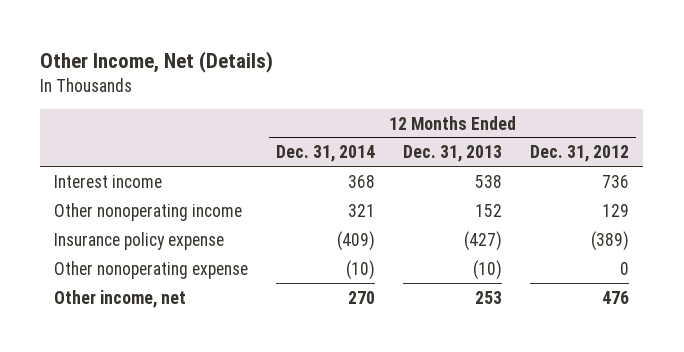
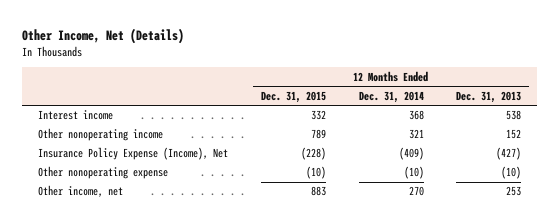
[530,145,630,163] Dec. 31, 2012 -> none
none -> [260,90,326,103] Dec. 31, 2015
[54,231,225,250] Insurance policy expense -> [38,147,229,161] Insurance Policy Expense (Income), Net

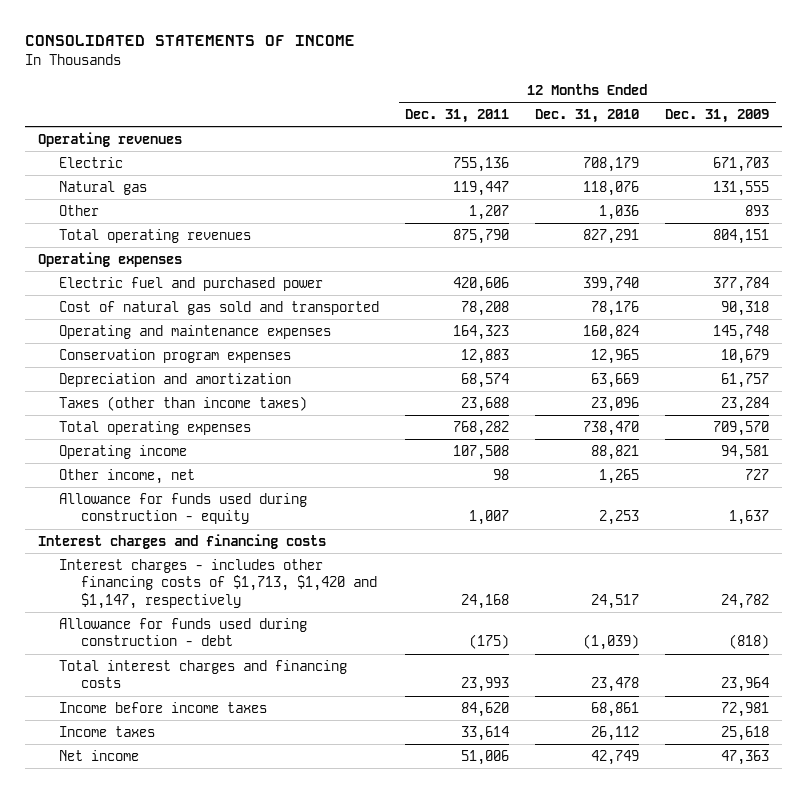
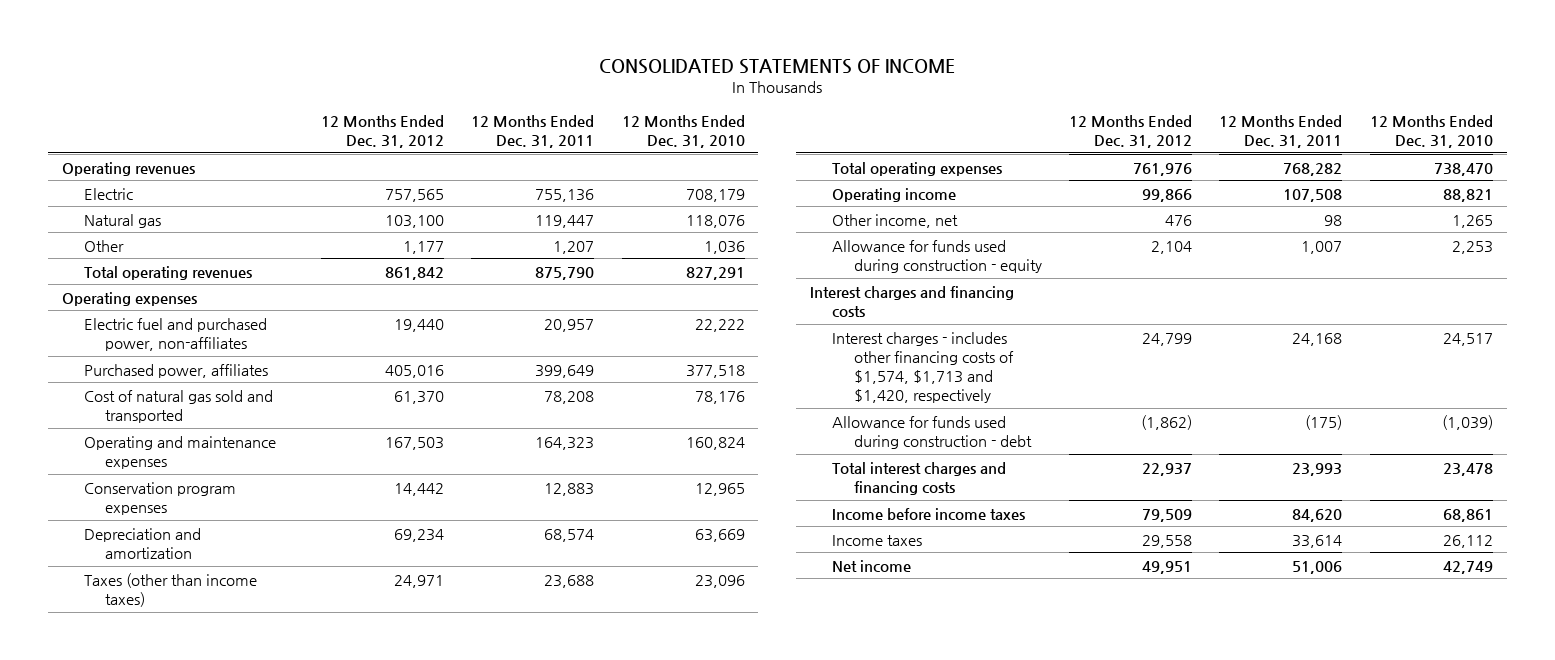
[665,108,770,123] Dec. 31, 2009 -> none
none -> [320,114,444,149] 12 Months Ended Dec. 31, 2012
[59,276,324,291] Electric fuel and purchased power -> [83,317,267,351] Electric fuel and purchased power, non-affiliates
[453,276,510,292] 420,606 -> [544,318,595,332] 20,957
[583,276,640,292] 399,740 -> [694,318,745,332] 22,222
none -> [83,363,268,378] Purchased power, affiliates
[59,558,377,609] Interest charges - includes other financing costs of $1,713, $1,420 and $1,147, respectively -> [831,331,1014,404] Interest charges - includes other financing costs of $1,574, $1,713 and $1,420, respectively

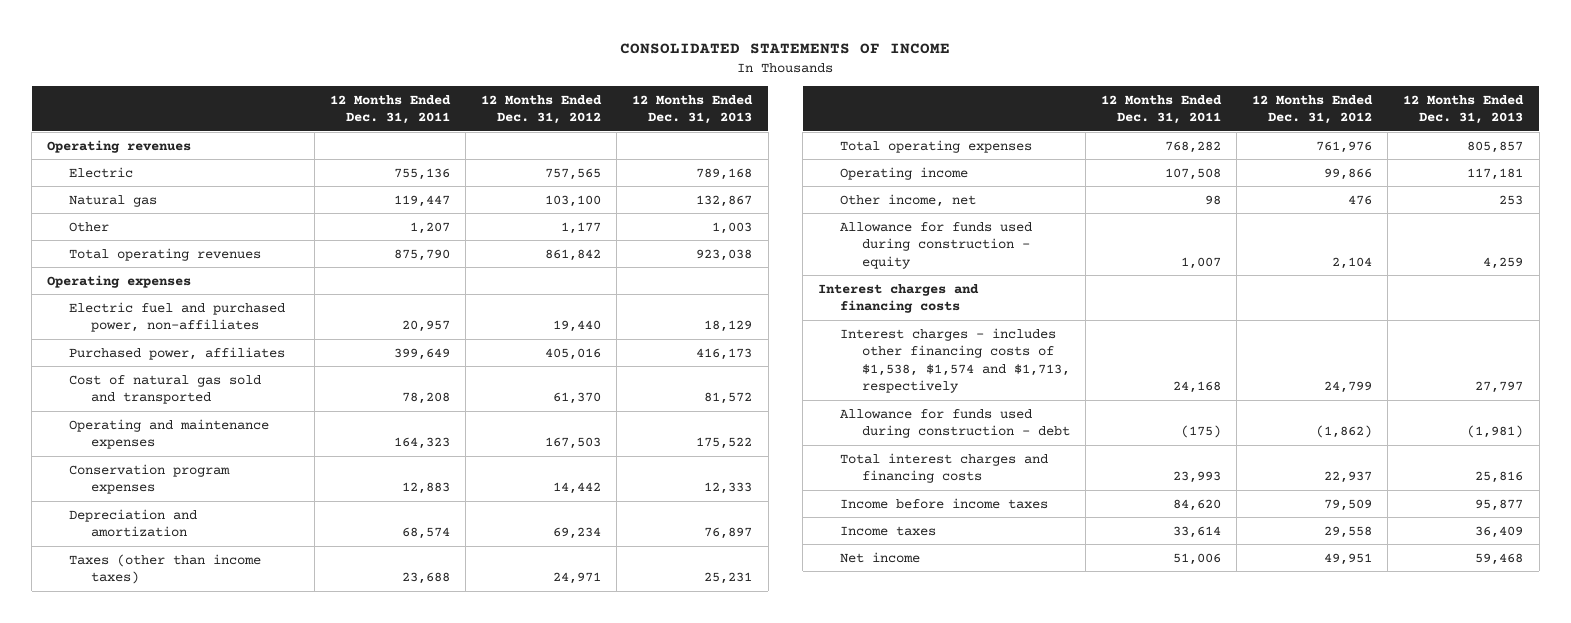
[621,114,745,149] 12 Months Ended Dec. 31, 2010 -> none
none -> [632,94,754,125] 12 Months Ended Dec. 31, 2013
[831,331,1014,404] Interest charges - includes other financing costs of $1,574, $1,713 and $1,420, respectively -> [840,327,1071,393] Interest charges - includes other financing costs of $1,538, $1,574 and $1,713, respectively

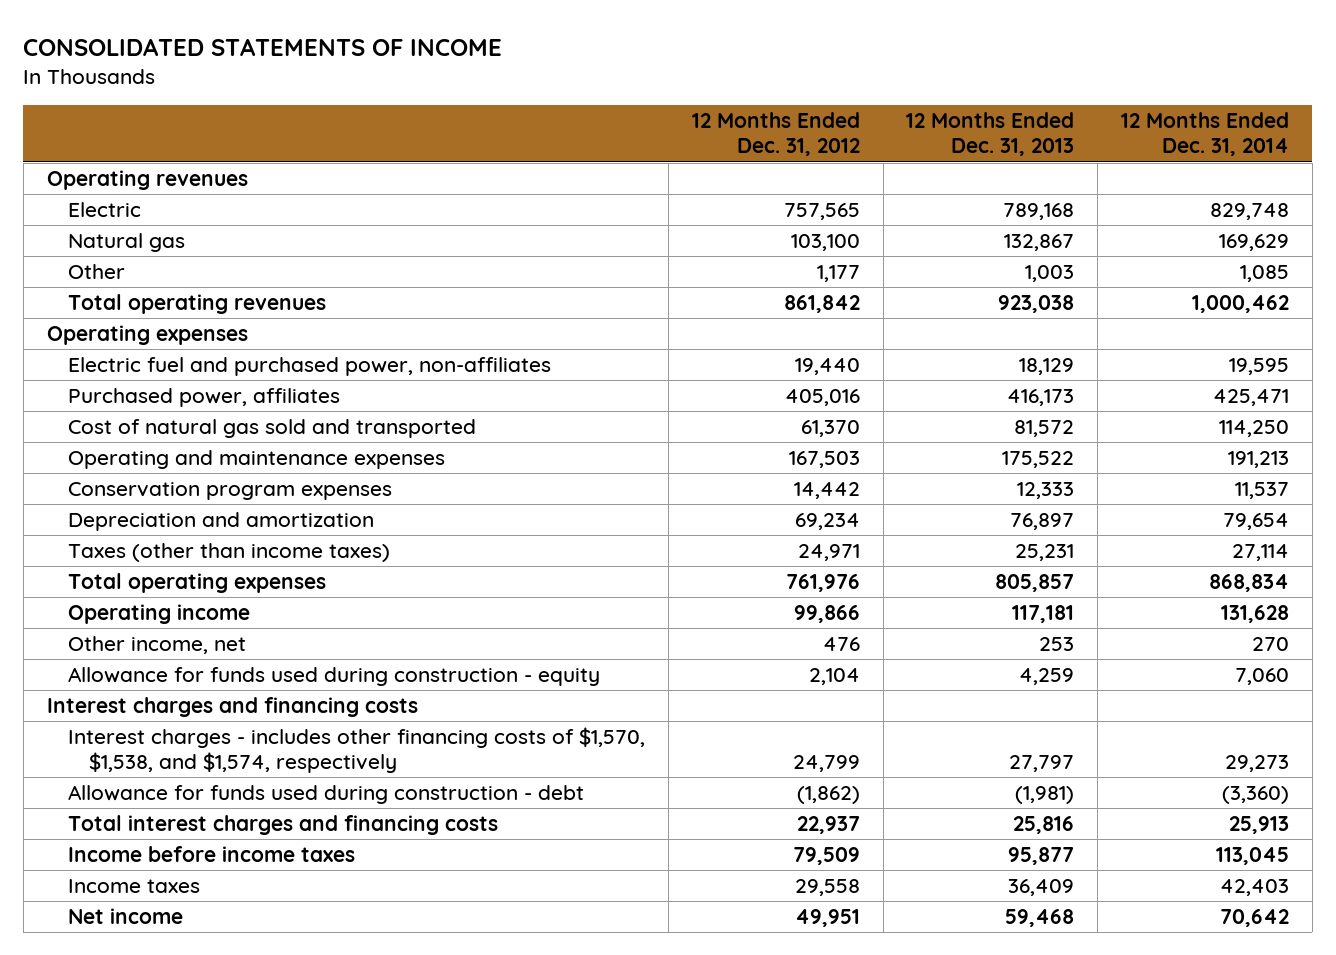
[330,94,452,125] 12 Months Ended Dec. 31, 2011 -> none
none -> [1121,112,1290,157] 12 Months Ended Dec. 31, 2014
[840,327,1071,393] Interest charges - includes other financing costs of $1,538, $1,574 and $1,713, respectively -> [67,727,645,774] Interest charges - includes other financing costs of $1,570, $1,538, and $1,574, respectively

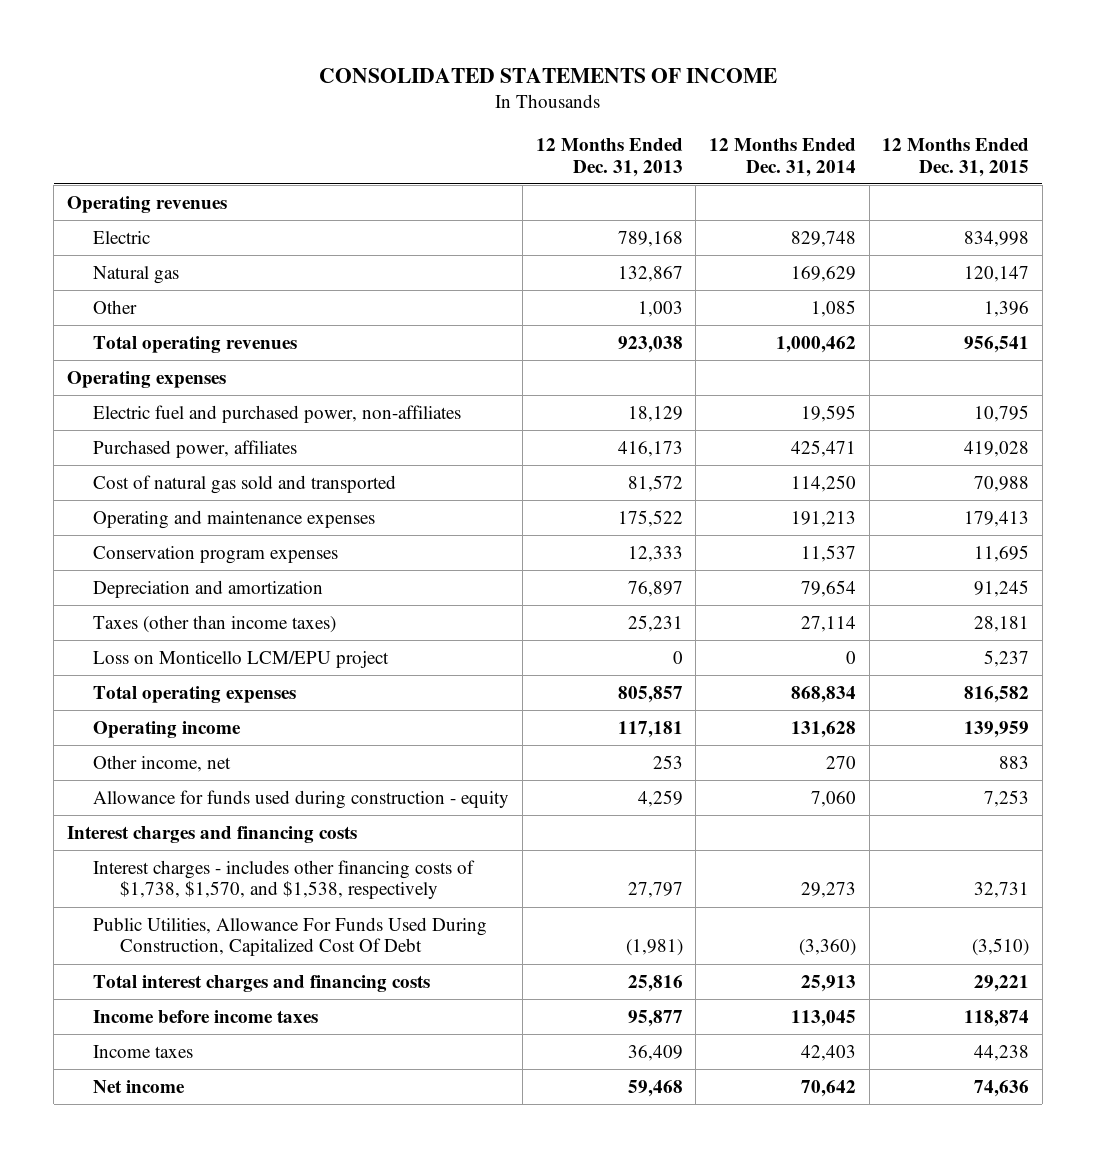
[691,112,860,157] 12 Months Ended Dec. 31, 2012 -> none
none -> [882,137,1030,177] 12 Months Ended Dec. 31, 2015
none -> [93,650,390,668] Loss on Monticello LCM/EPU project
[67,727,645,774] Interest charges - includes other financing costs of $1,570, $1,538, and $1,574, respectively -> [93,859,476,900] Interest charges - includes other financing costs of $1,738, $1,570, and $1,538, respectively
[67,785,584,805] Allowance for funds used during construction - debt -> [93,916,488,957] Public Utilities, Allowance For Funds Used During Construction, Capitalized Cost Of Debt

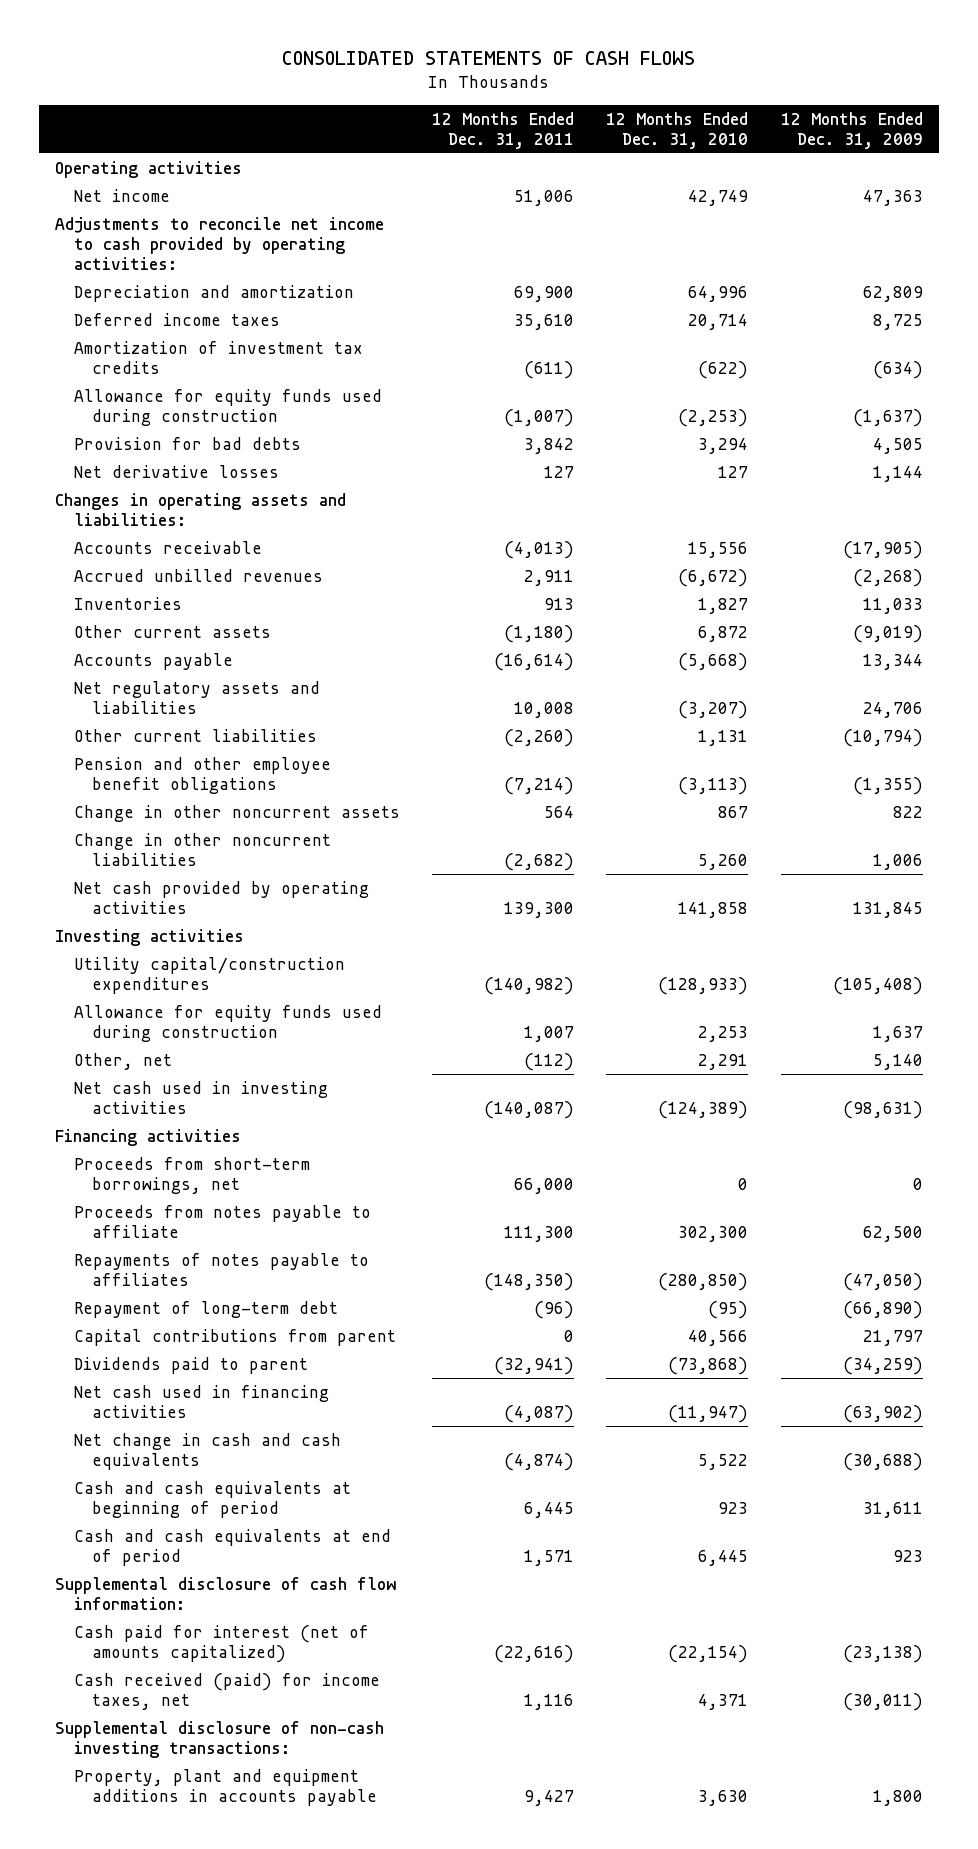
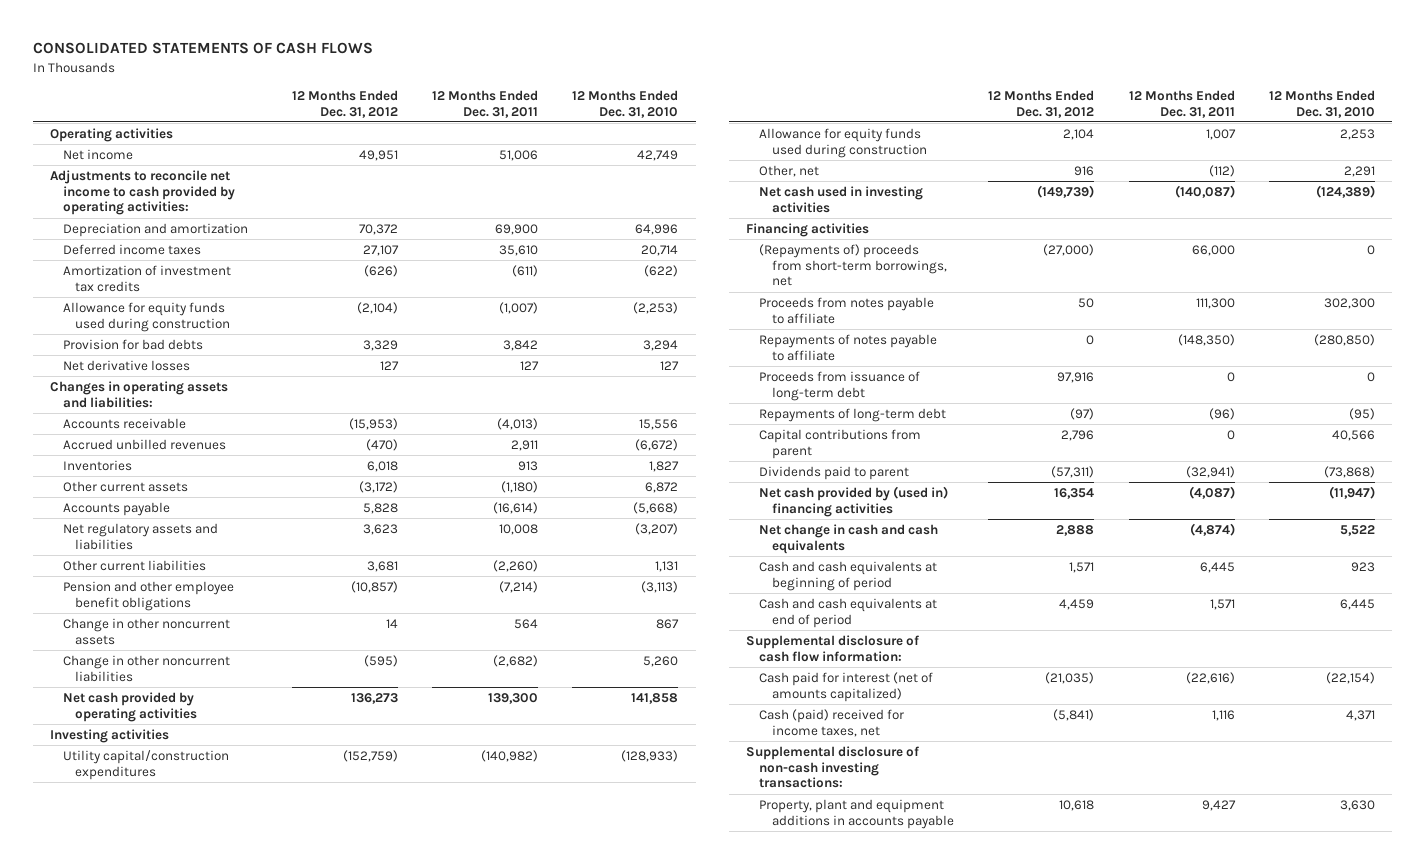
[780,111,923,149] 12 Months Ended Dec. 31, 2009 -> none
none -> [291,89,398,118] 12 Months Ended Dec. 31, 2012
[73,1156,310,1194] Proceeds from short-term borrowings, net -> [759,243,947,287] (Repayments of) proceeds from short-term borrowings, net
[73,1252,369,1286] Repayments of notes payable to affiliates -> [759,333,938,361] Repayments of notes payable to affiliate
none -> [759,370,921,401] Proceeds from issuance of long-term debt
[73,1300,338,1318] Repayment of long-term debt -> [759,407,947,422] Repayments of long-term debt
[73,1384,329,1418] Net cash used in financing activities -> [759,485,949,517] Net cash provided by (used in) financing activities
[73,1672,380,1710] Cash received (paid) for income taxes, net -> [759,708,905,737] Cash (paid) received for income taxes, net

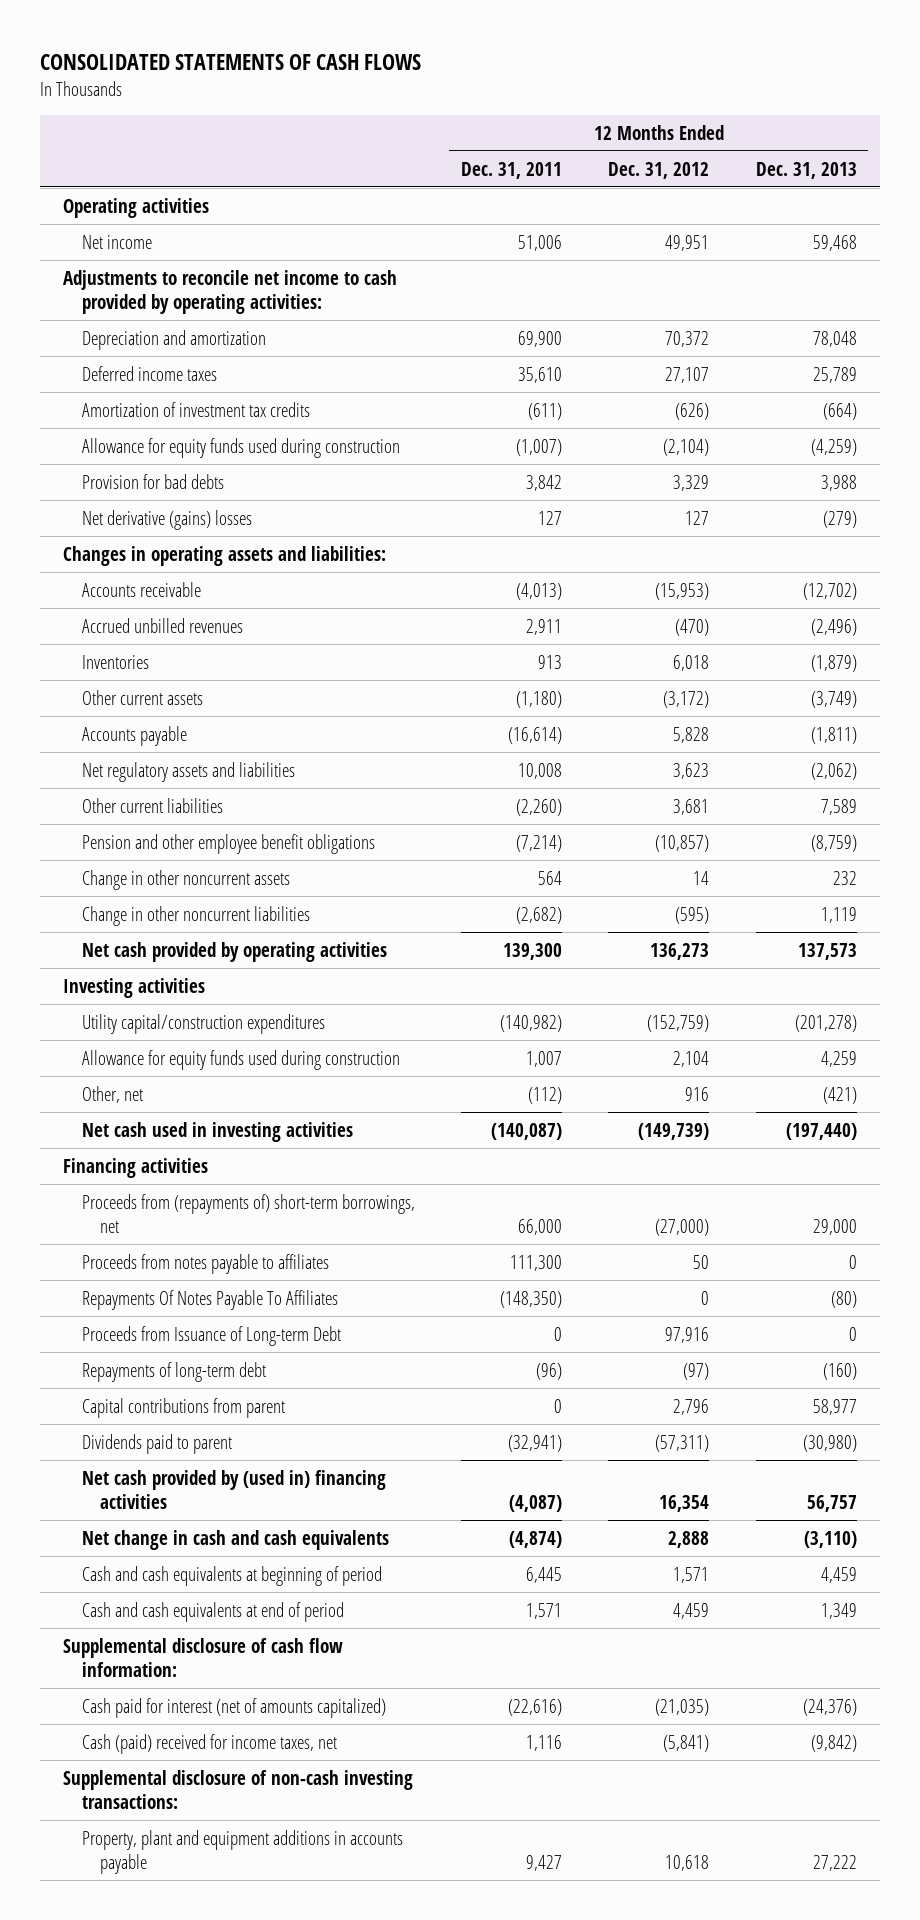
[572,89,679,118] 12 Months Ended Dec. 31, 2010 -> none
none -> [755,161,857,179] Dec. 31, 2013
[62,359,190,371] Net derivative losses -> [81,509,252,530] Net derivative (gains) losses
[759,243,947,287] (Repayments of) proceeds from short-term borrowings, net -> [81,1193,415,1233] Proceeds from (repayments of) short-term borrowings, net
[759,296,935,324] Proceeds from notes payable to affiliate -> [81,1253,329,1274] Proceeds from notes payable to affiliates
[759,333,938,361] Repayments of notes payable to affiliate -> [81,1289,338,1310] Repayments Of Notes Payable To Affiliates
[759,370,921,401] Proceeds from issuance of long-term debt -> [81,1325,341,1346] Proceeds from Issuance of Long-term Debt

